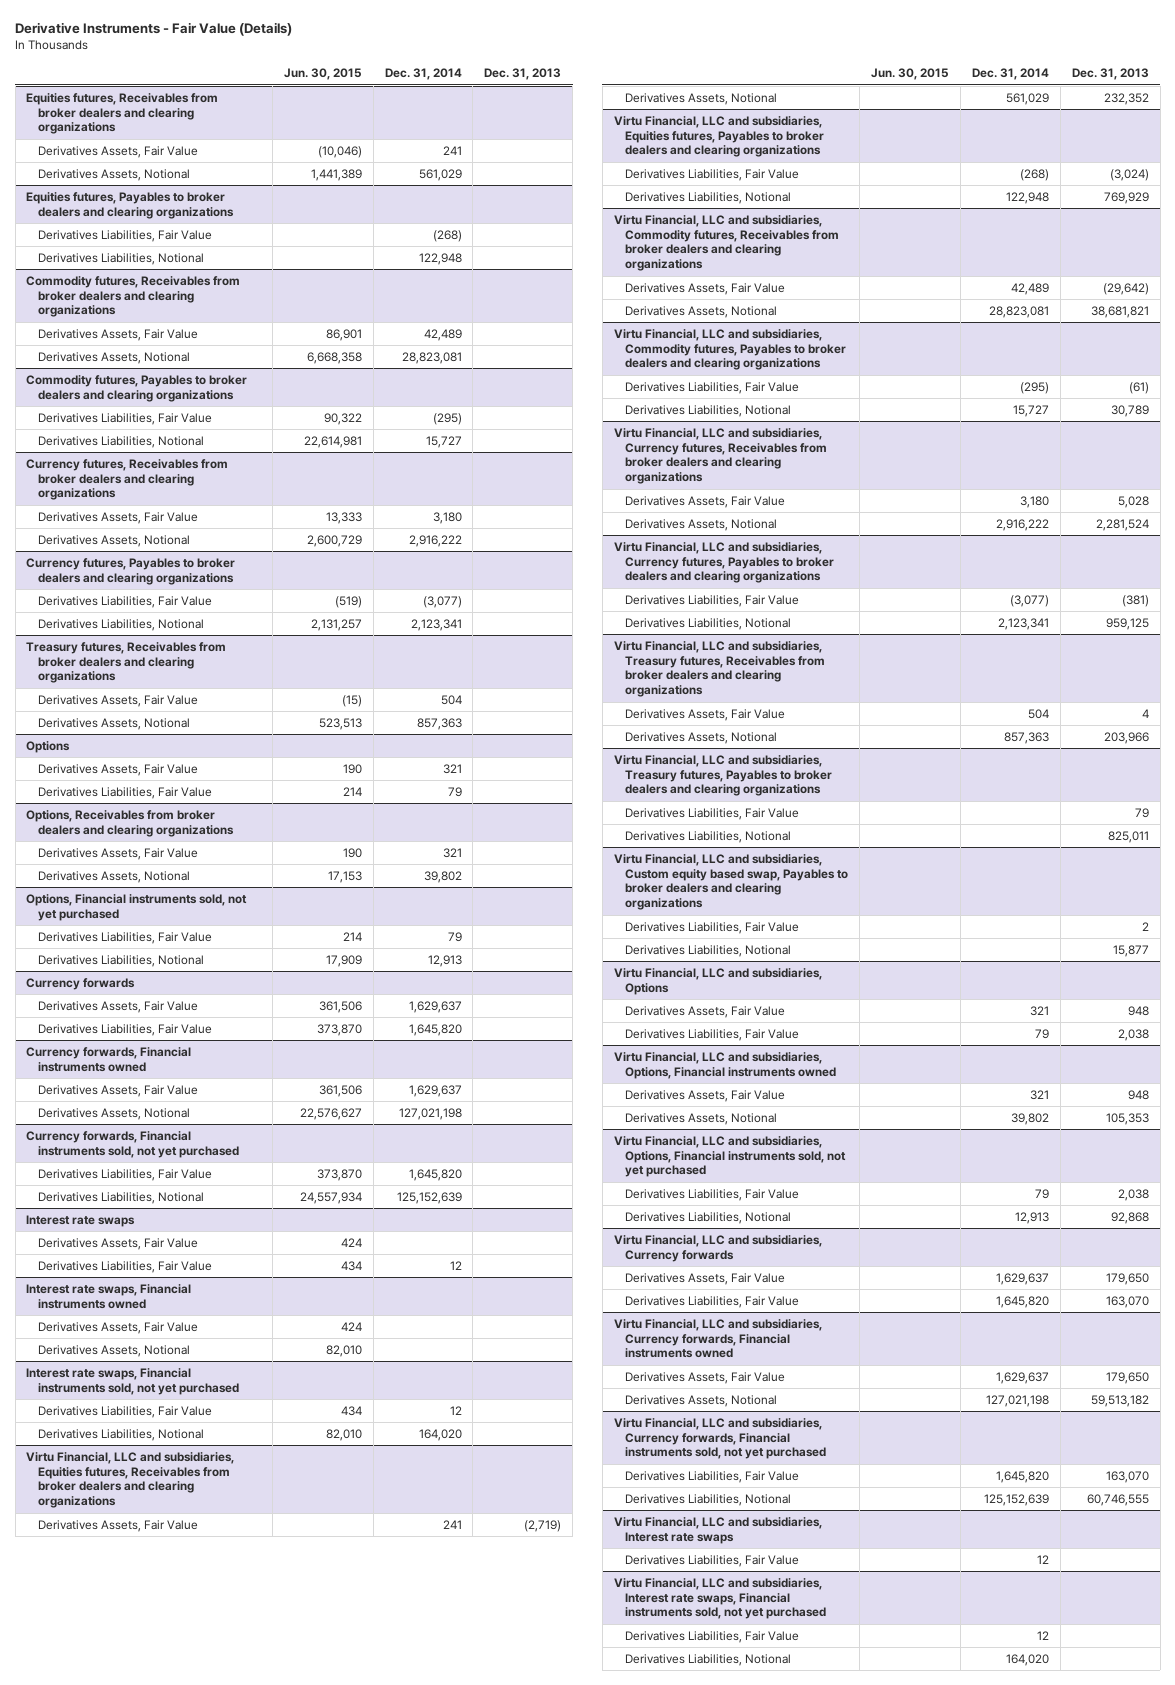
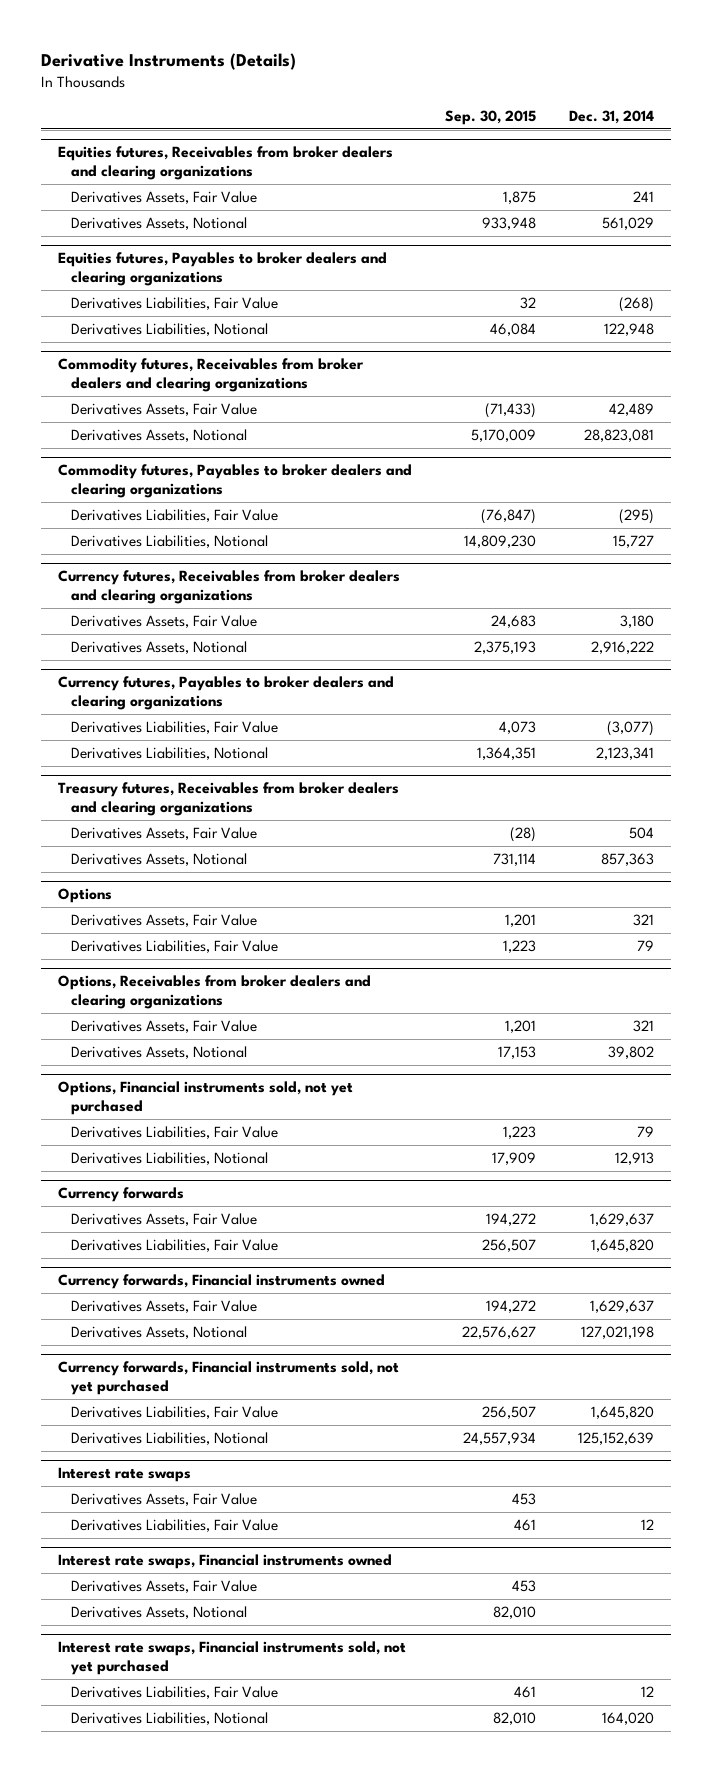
[15,22,293,37] Derivative Instruments - Fair Value (Details) -> [41,52,297,70] Derivative Instruments (Details)
[283,68,362,81] Jun. 30, 2015 -> none
[484,68,562,81] Dec. 31, 2013 -> none
none -> [445,109,537,125] Sep. 30, 2015
[26,1451,235,1509] Virtu Financial, LLC and subsidiaries, Equities futures, Receivables from broker dealers and clearing organizations -> none
[37,1519,198,1532] Derivatives Assets, Fair Value -> none
[625,92,778,105] Derivatives Assets, Notional -> none
[613,115,825,158] Virtu Financial, LLC and subsidiaries, Equities futures, Payables to broker dealers and clearing organizations -> none
[625,168,800,181] Derivatives Liabilities, Fair Value -> none
[625,191,792,204] Derivatives Liabilities, Notional -> none
[613,214,840,272] Virtu Financial, LLC and subsidiaries, Commodity futures, Receivables from broker dealers and clearing organizations -> none
[625,282,786,295] Derivatives Assets, Fair Value -> none
[625,305,778,318] Derivatives Assets, Notional -> none
[613,328,847,371] Virtu Financial, LLC and subsidiaries, Commodity futures, Payables to broker dealers and clearing organizations -> none
[625,381,800,394] Derivatives Liabilities, Fair Value -> none
[625,404,792,417] Derivatives Liabilities, Notional -> none
[613,427,828,485] Virtu Financial, LLC and subsidiaries, Currency futures, Receivables from broker dealers and clearing organizations -> none
[625,495,786,508] Derivatives Assets, Fair Value -> none
[625,518,778,531] Derivatives Assets, Notional -> none
[613,541,835,584] Virtu Financial, LLC and subsidiaries, Currency futures, Payables to broker dealers and clearing organizations -> none
[625,594,800,607] Derivatives Liabilities, Fair Value -> none
[625,617,792,630] Derivatives Liabilities, Notional -> none
[613,640,826,698] Virtu Financial, LLC and subsidiaries, Treasury futures, Receivables from broker dealers and clearing organizations -> none
[625,708,786,721] Derivatives Assets, Fair Value -> none
[625,731,778,744] Derivatives Assets, Notional -> none
[613,754,833,797] Virtu Financial, LLC and subsidiaries, Treasury futures, Payables to broker dealers and clearing organizations -> none
[625,807,800,820] Derivatives Liabilities, Fair Value -> none
[625,830,792,843] Derivatives Liabilities, Notional -> none
[613,853,849,911] Virtu Financial, LLC and subsidiaries, Custom equity based swap, Payables to broker dealers and clearing organizations -> none
[625,921,800,934] Derivatives Liabilities, Fair Value -> none
[625,944,792,957] Derivatives Liabilities, Notional -> none
[613,967,822,995] Virtu Financial, LLC and subsidiaries, Options -> none
[625,1005,786,1018] Derivatives Assets, Fair Value -> none
[625,1028,800,1041] Derivatives Liabilities, Fair Value -> none
[613,1051,837,1079] Virtu Financial, LLC and subsidiaries, Options, Financial instruments owned -> none
[625,1089,786,1102] Derivatives Assets, Fair Value -> none
[625,1112,778,1125] Derivatives Assets, Notional -> none
[613,1135,847,1178] Virtu Financial, LLC and subsidiaries, Options, Financial instruments sold, not yet purchased -> none
[625,1188,800,1201] Derivatives Liabilities, Fair Value -> none
[625,1211,792,1224] Derivatives Liabilities, Notional -> none
[613,1234,822,1262] Virtu Financial, LLC and subsidiaries, Currency forwards -> none
[625,1272,786,1285] Derivatives Assets, Fair Value -> none
[625,1295,800,1308] Derivatives Liabilities, Fair Value -> none
[613,1318,822,1359] Virtu Financial, LLC and subsidiaries, Currency forwards, Financial instruments owned -> none
[625,1371,786,1384] Derivatives Assets, Fair Value -> none
[625,1394,778,1407] Derivatives Assets, Notional -> none
[613,1417,827,1460] Virtu Financial, LLC and subsidiaries, Currency forwards, Financial instruments sold, not yet purchased -> none
[625,1470,800,1483] Derivatives Liabilities, Fair Value -> none
[625,1493,792,1506] Derivatives Liabilities, Notional -> none
[613,1516,822,1544] Virtu Financial, LLC and subsidiaries, Interest rate swaps -> none
[625,1554,800,1567] Derivatives Liabilities, Fair Value -> none
[613,1577,827,1620] Virtu Financial, LLC and subsidiaries, Interest rate swaps, Financial instruments sold, not yet purchased -> none
[625,1630,800,1643] Derivatives Liabilities, Fair Value -> none
[625,1653,792,1666] Derivatives Liabilities, Notional -> none

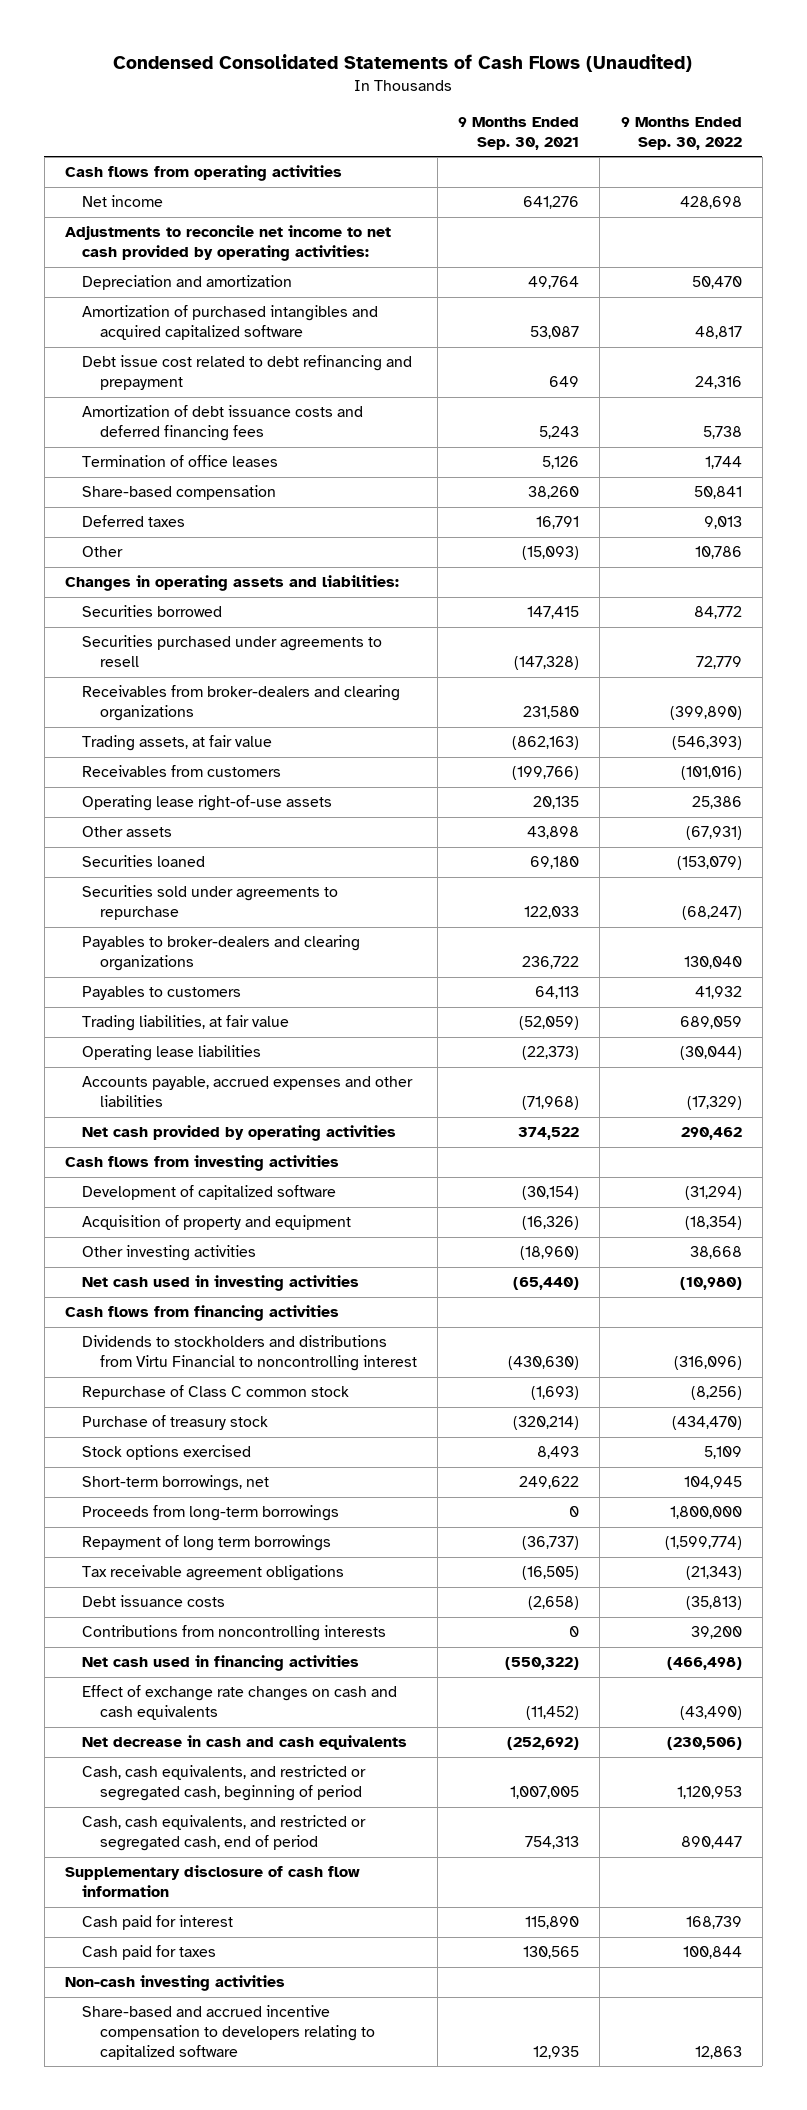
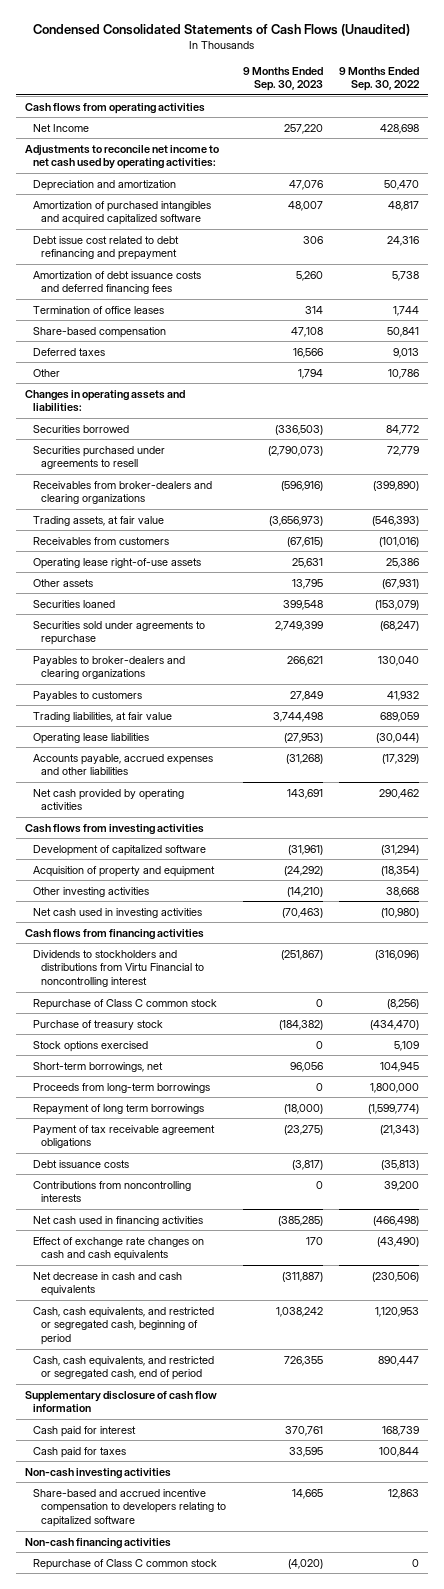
[458,116,580,150] 9 Months Ended Sep. 30, 2021 -> none
none -> [242,66,323,92] 9 Months Ended Sep. 30, 2023
[82,195,164,208] Net income -> [33,123,90,132] Net Income
[64,225,391,262] Adjustments to reconcile net income to net cash provided by operating activities: -> [24,144,219,170] Adjustments to reconcile net income to net cash used by operating activities:
[82,1565,345,1582] Tax receivable agreement obligations -> [33,1124,216,1149] Payment of tax receivable agreement obligations
none -> [24,1537,171,1549] Non-cash financing activities
none -> [33,1558,218,1570] Repurchase of Class C common stock

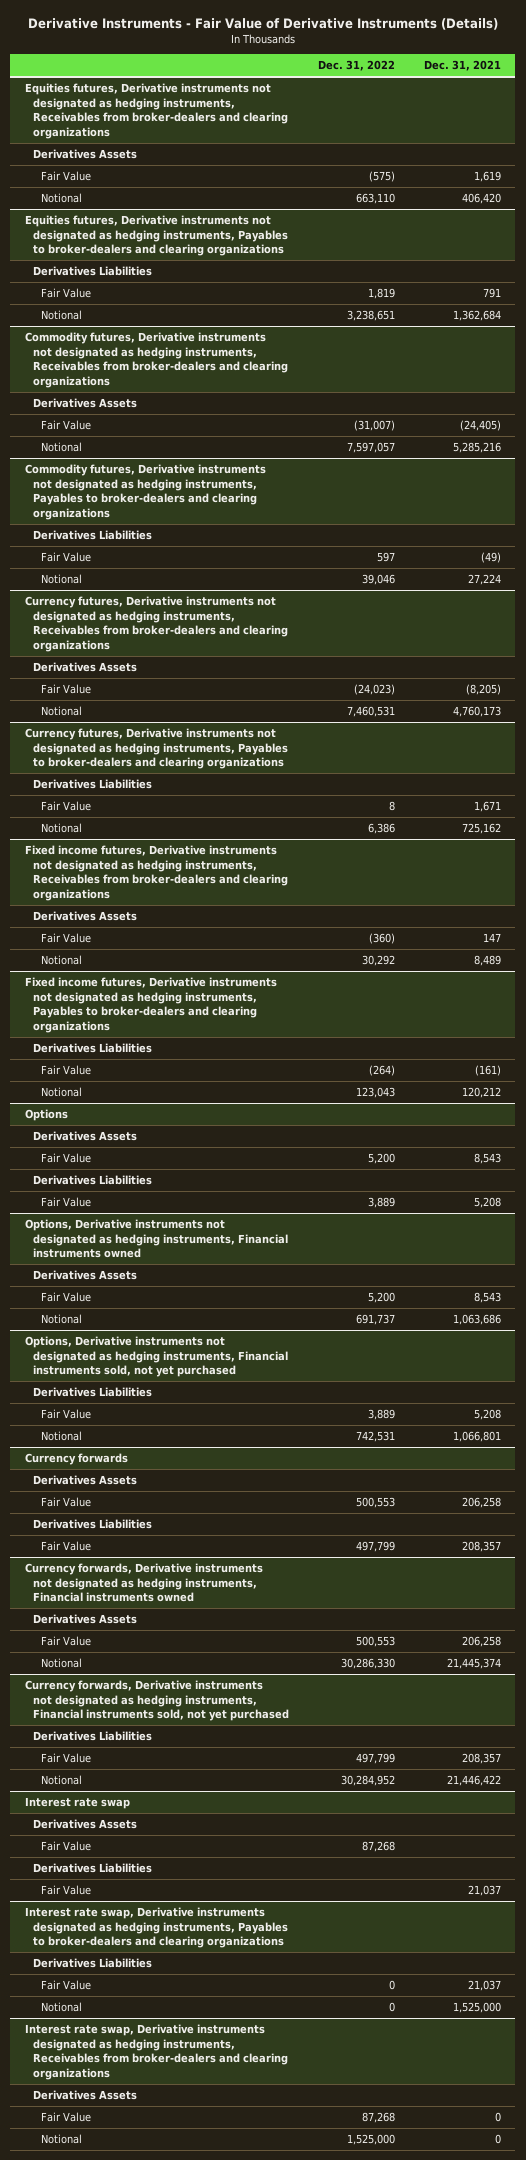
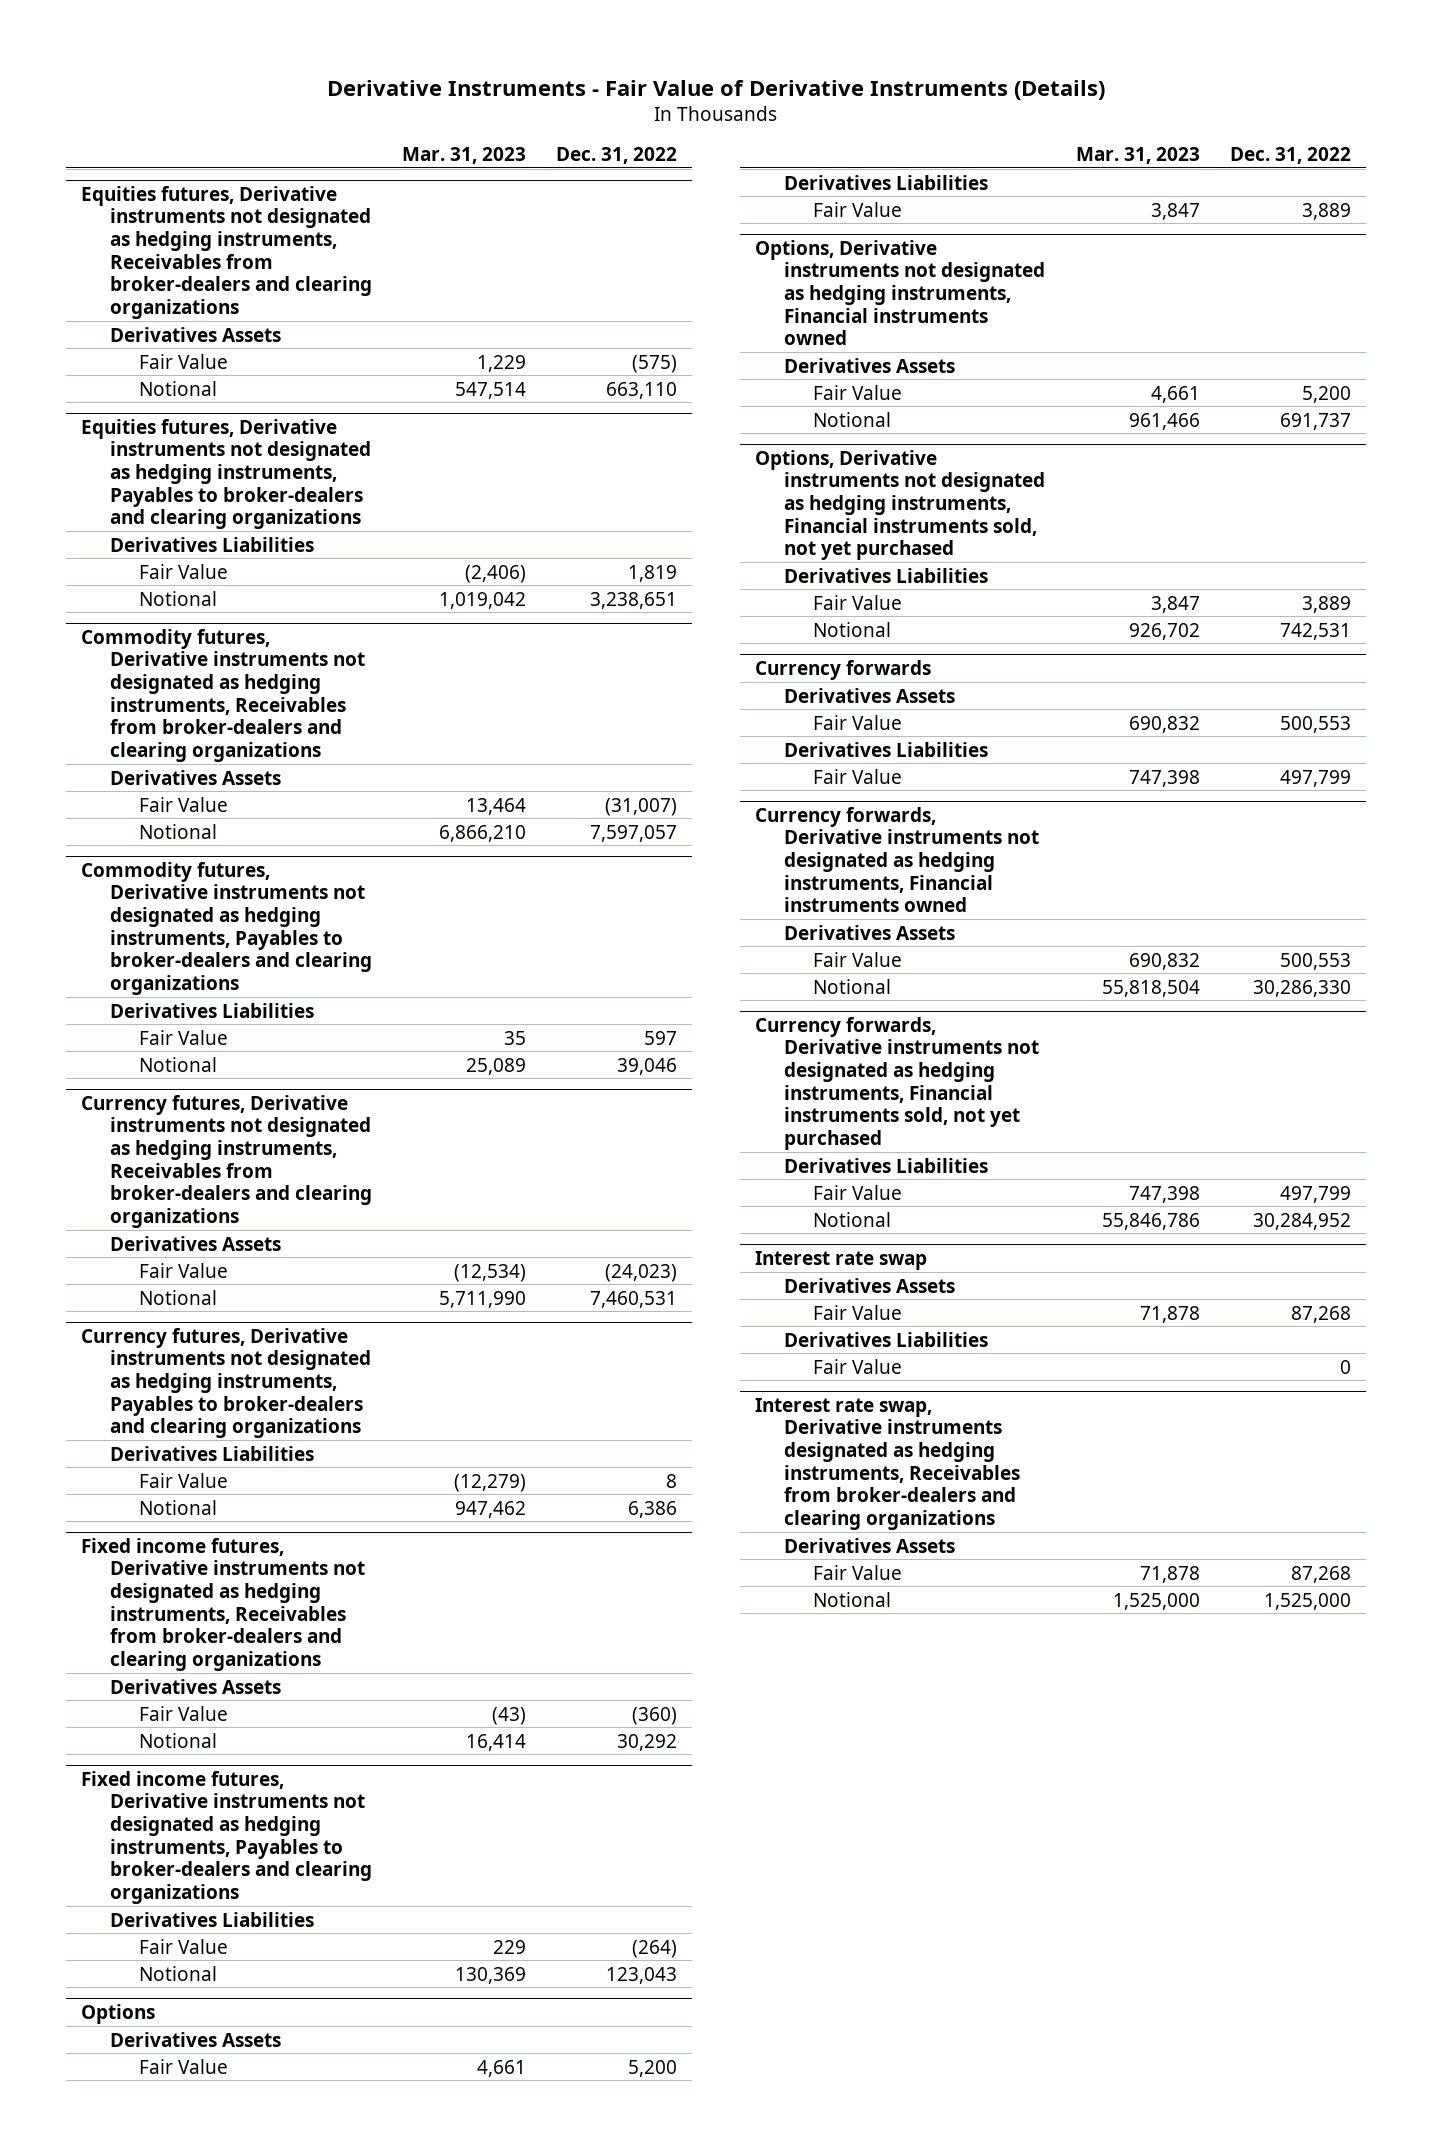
[423,60,501,72] Dec. 31, 2021 -> none
none -> [402,147,527,165] Mar. 31, 2023
[40,1885,91,1896] Fair Value -> none
[24,1907,288,1949] Interest rate swap, Derivative instruments designated as hedging instruments, Payables to broker-dealers and clearing organizations -> none
[32,1958,152,1969] Derivatives Liabilities -> none
[40,2002,82,2013] Notional -> none

